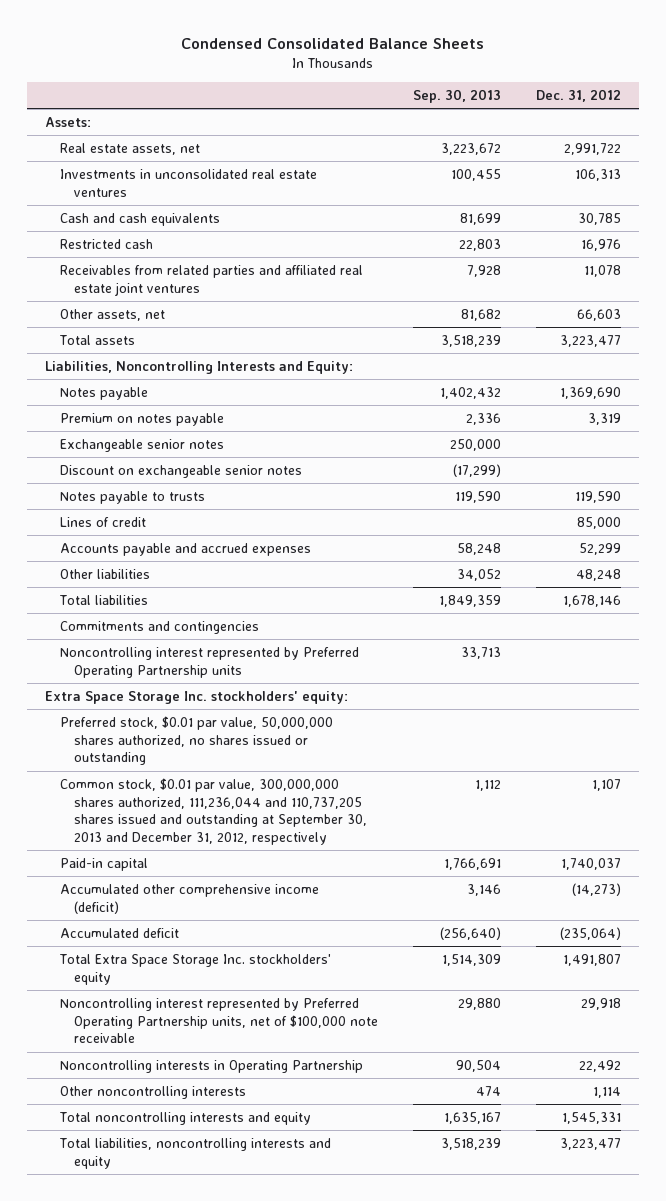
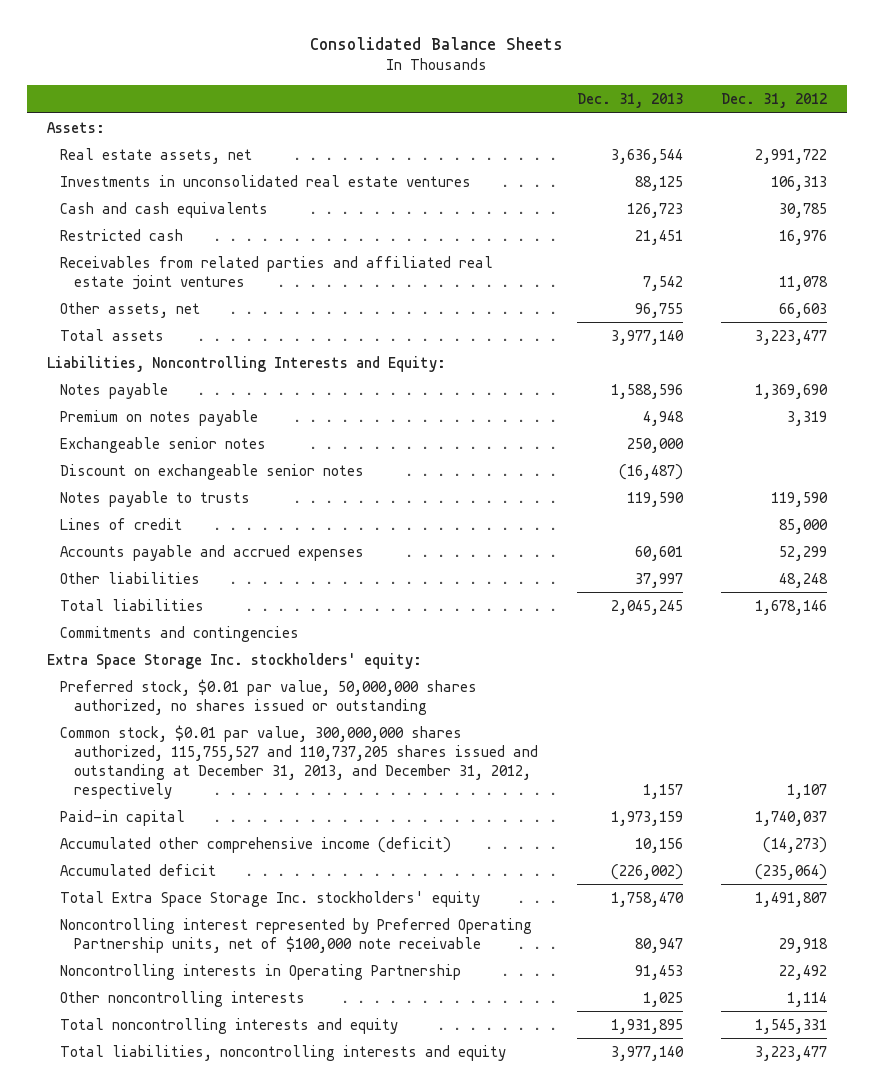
[181,38,485,50] Condensed Consolidated Balance Sheets -> [310,37,564,51] Consolidated Balance Sheets
[413,88,502,103] Sep. 30, 2013 -> none
none -> [576,93,683,109] Dec. 31, 2013
[59,646,359,678] Noncontrolling interest represented by Preferred Operating Partnership units -> none
[59,777,368,846] Common stock, $0.01 par value, 300,000,000 shares authorized, 111,236,044 and 110,737,205 shares issued and outstanding at September 30, 2013 and December 31, 2012, respectively -> [60,724,538,799] Common stock, $0.01 par value, 300,000,000 shares authorized, 115,755,527 and 110,737,205 shares issued and outstanding at December 31, 2013, and December 31, 2012, respectively

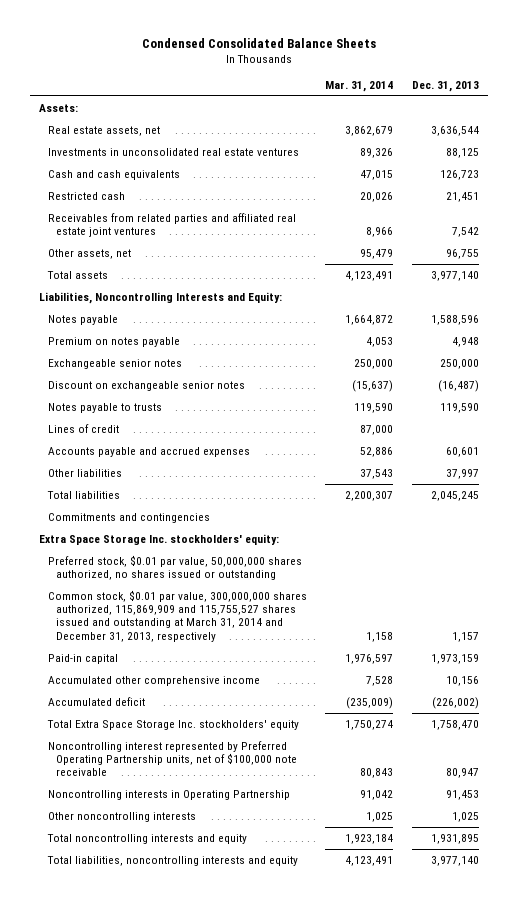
[310,37,564,51] Consolidated Balance Sheets -> [142,37,377,48] Condensed Consolidated Balance Sheets
[721,93,828,109] Dec. 31, 2012 -> none
none -> [325,80,394,92] Mar. 31, 2014
[60,724,538,799] Common stock, $0.01 par value, 300,000,000 shares authorized, 115,755,527 and 110,737,205 shares issued and outstanding at December 31, 2013, and December 31, 2012, respectively -> [47,589,307,642] Common stock, $0.01 par value, 300,000,000 shares authorized, 115,869,909 and 115,755,527 shares issued and outstanding at March 31, 2014 and December 31, 2013, respectively
[60,836,452,853] Accumulated other comprehensive income (deficit) -> [47,675,260,686] Accumulated other comprehensive income

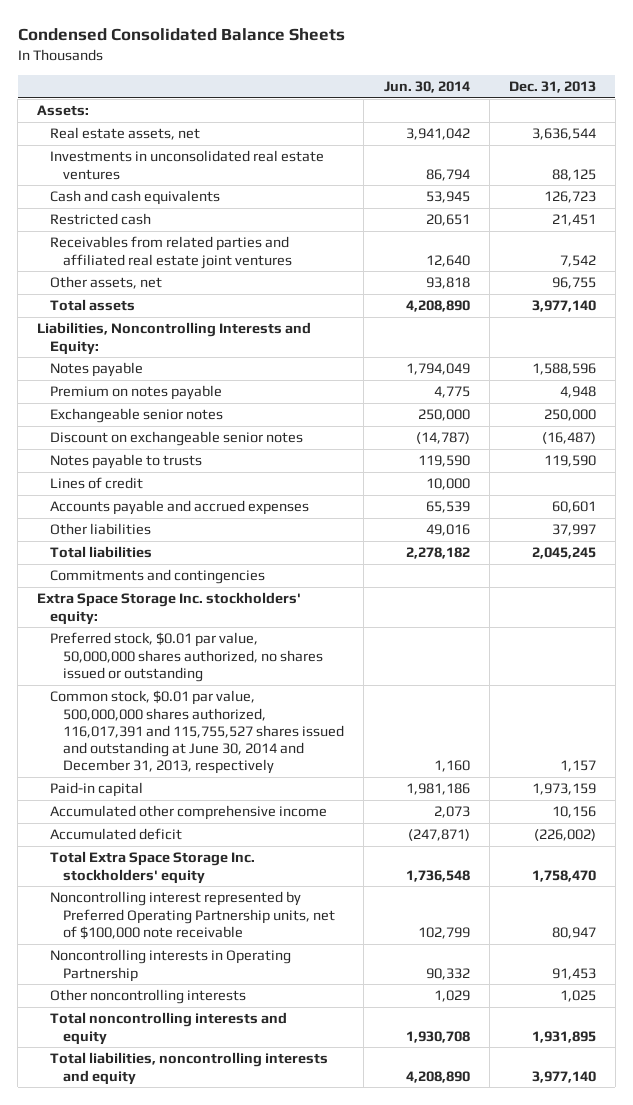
[325,80,394,92] Mar. 31, 2014 -> none
none -> [383,80,470,93] Jun. 30, 2014
[47,589,307,642] Common stock, $0.01 par value, 300,000,000 shares authorized, 115,869,909 and 115,755,527 shares issued and outstanding at March 31, 2014 and December 31, 2013, respectively -> [50,690,345,775] Common stock, $0.01 par value, 500,000,000 shares authorized, 116,017,391 and 115,755,527 shares issued and outstanding at June 30, 2014 and December 31, 2013, respectively

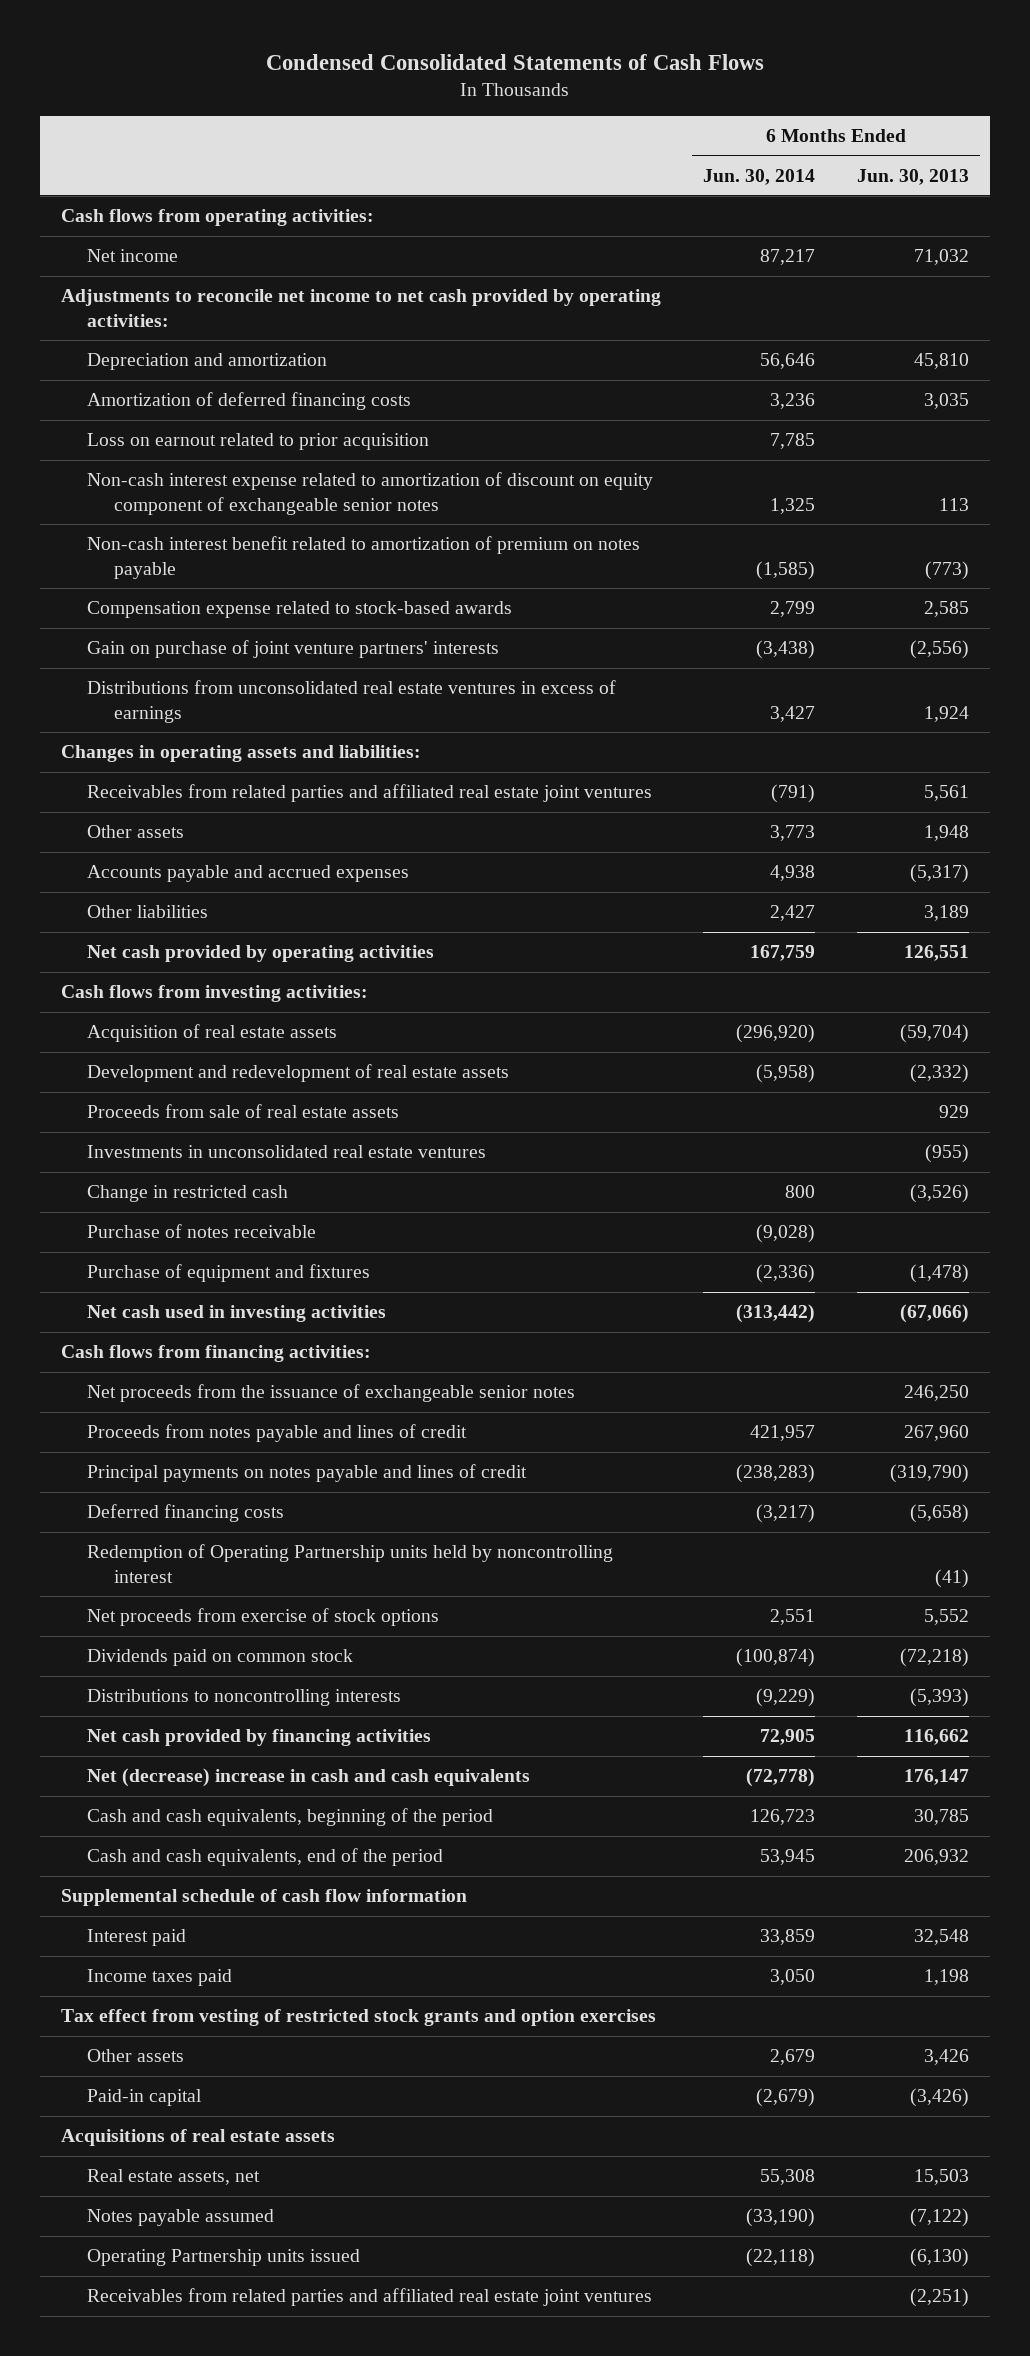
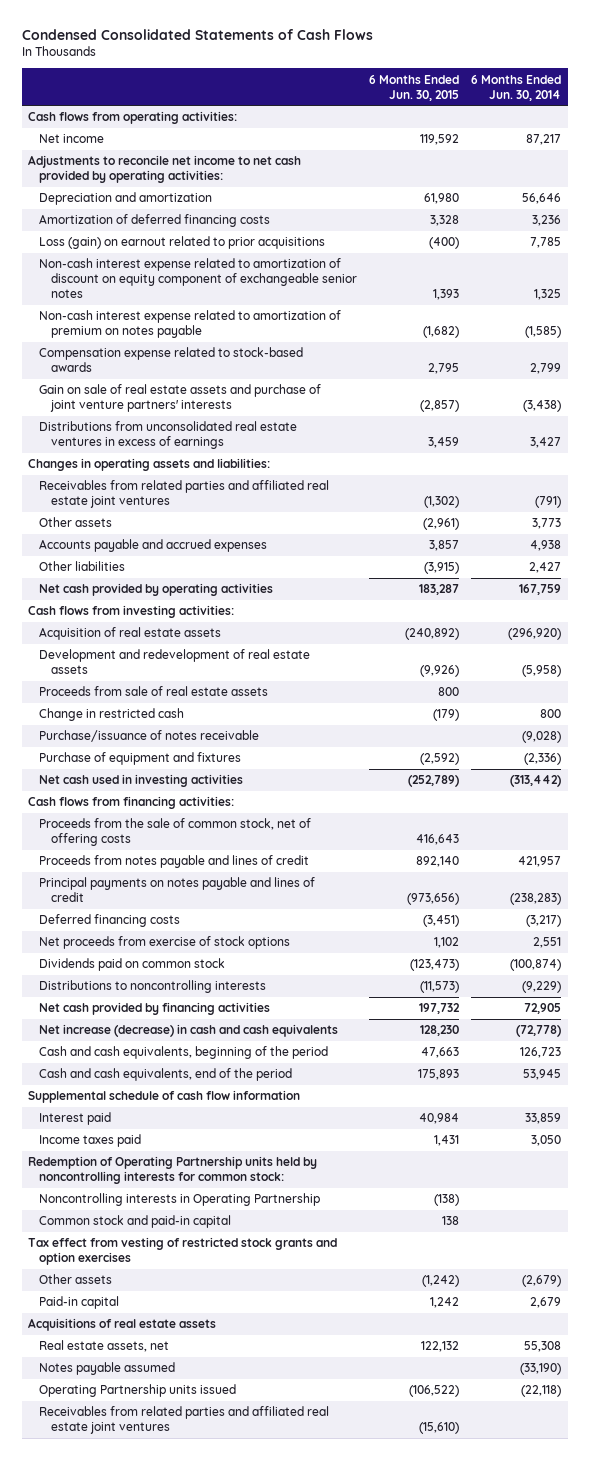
[857,168,970,185] Jun. 30, 2013 -> none
none -> [369,74,460,101] 6 Months Ended Jun. 30, 2015
[87,433,430,451] Loss on earnout related to prior acquisition -> [39,236,326,250] Loss (gain) on earnout related to prior acquisitions
[87,536,641,579] Non-cash interest benefit related to amortization of premium on notes payable -> [39,310,342,339] Non-cash interest expense related to amortization of premium on notes payable
[87,640,500,659] Gain on purchase of joint venture partners' interests -> [39,384,322,413] Gain on sale of real estate assets and purchase of joint venture partners' interests
[87,1145,487,1159] Investments in unconsolidated real estate ventures -> none
[87,1224,317,1239] Purchase of notes receivable -> [39,730,260,743] Purchase/issuance of notes receivable
[87,1384,576,1403] Net proceeds from the issuance of exchangeable senior notes -> none
none -> [39,818,312,847] Proceeds from the sale of common stock, net of offering costs
[87,1544,614,1583] Redemption of Operating Partnership units held by noncontrolling interest -> none
[87,1768,531,1788] Net (decrease) increase in cash and cash equivalents -> [39,1024,339,1038] Net increase (decrease) in cash and cash equivalents
none -> [27,1156,317,1185] Redemption of Operating Partnership units held by noncontrolling interests for common stock:
none -> [39,1193,321,1207] Noncontrolling interests in Operating Partnership
none -> [39,1215,232,1229] Common stock and paid-in capital
[769,2049,815,2066] 2,679 -> [522,1275,562,1288] (2,679)
[755,2088,815,2108] (2,679) -> [530,1297,562,1309] 2,679

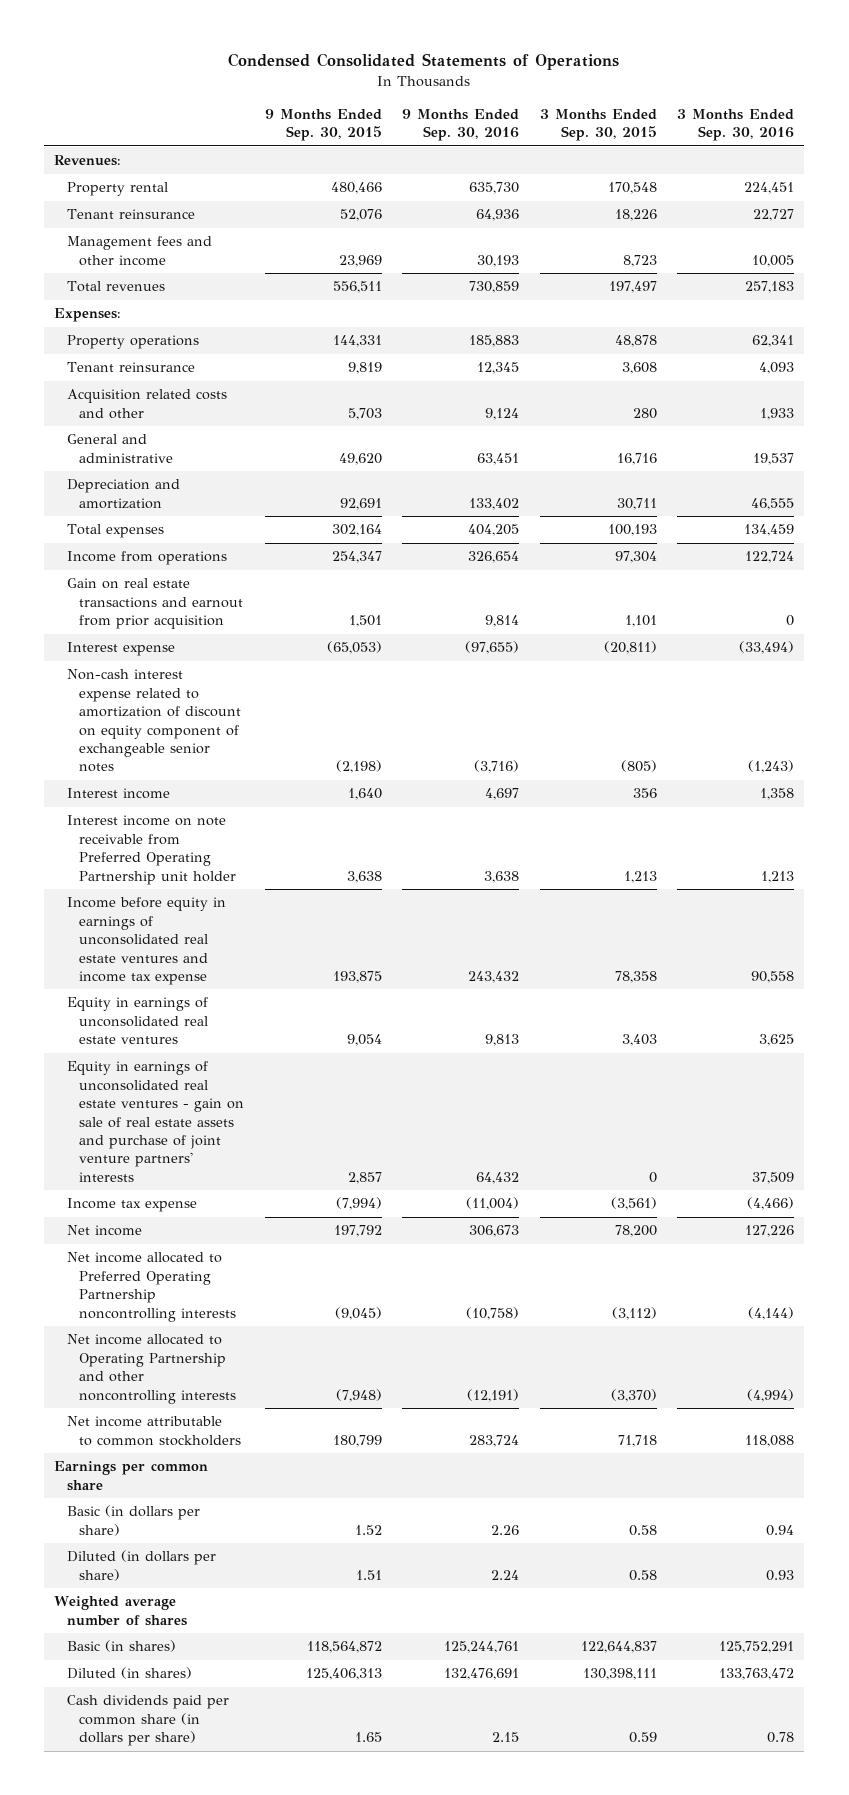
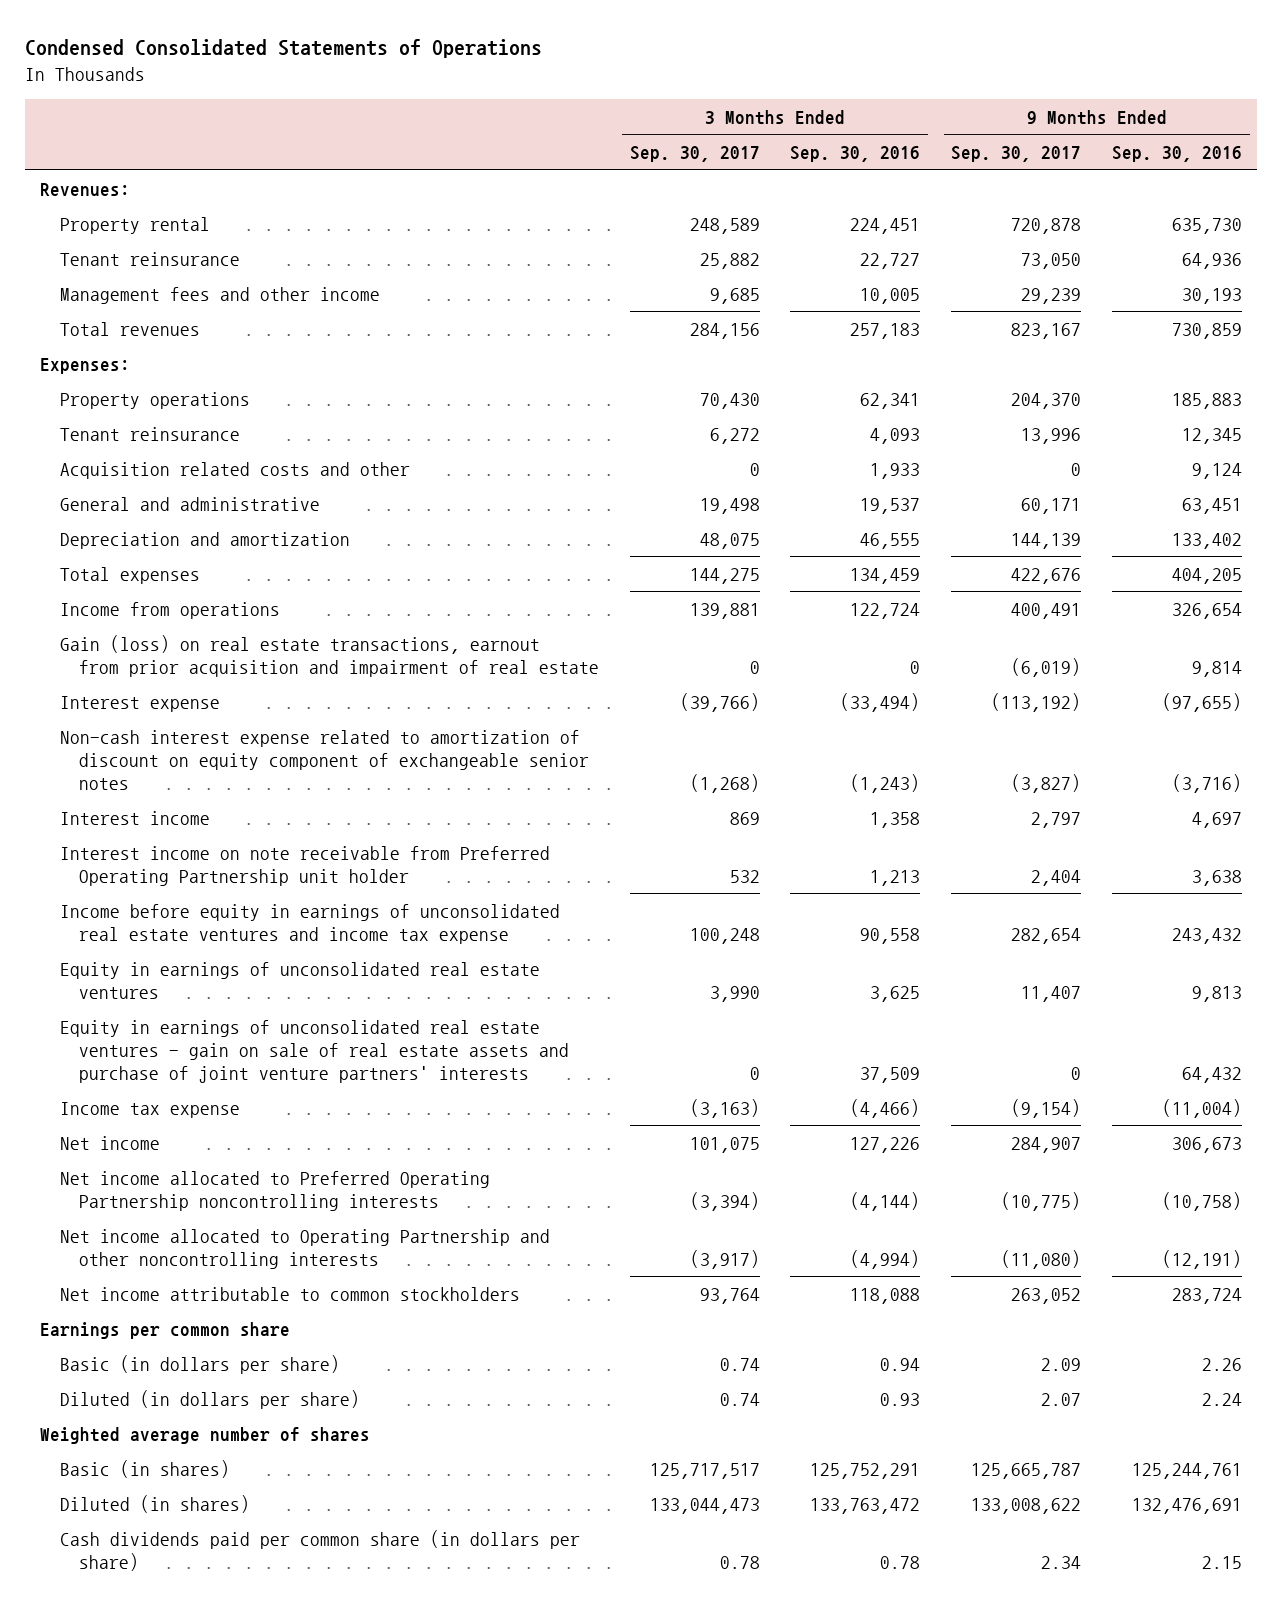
[264,108,382,142] 9 Months Ended Sep. 30, 2015 -> none
[539,108,657,142] 3 Months Ended Sep. 30, 2015 -> none
none -> [629,146,760,163] Sep. 30, 2017
none -> [951,146,1082,163] Sep. 30, 2017
[66,578,243,630] Gain on real estate transactions and earnout from prior acquisition -> [59,634,600,677] Gain (loss) on real estate transactions, earnout from prior acquisition and impairment of real estate

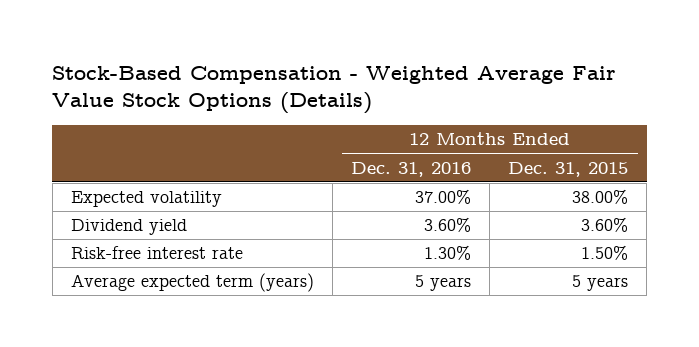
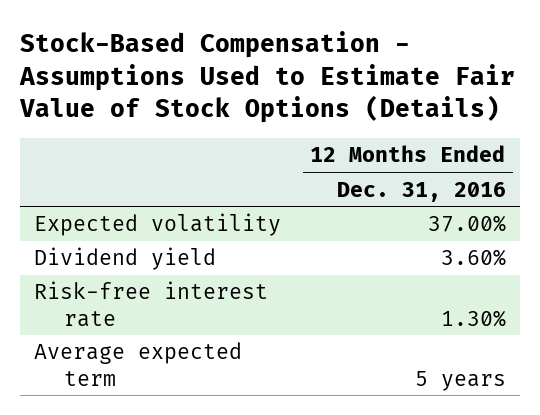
[52,65,617,115] Stock-Based Compensation - Weighted Average Fair Value Stock Options (Details) -> [18,31,515,124] Stock-Based Compensation - Assumptions Used to Estimate Fair Value of Stock Options (Details)
[508,161,629,177] Dec. 31, 2015 -> none
[71,273,315,293] Average expected term (years) -> [34,342,243,386] Average expected term

